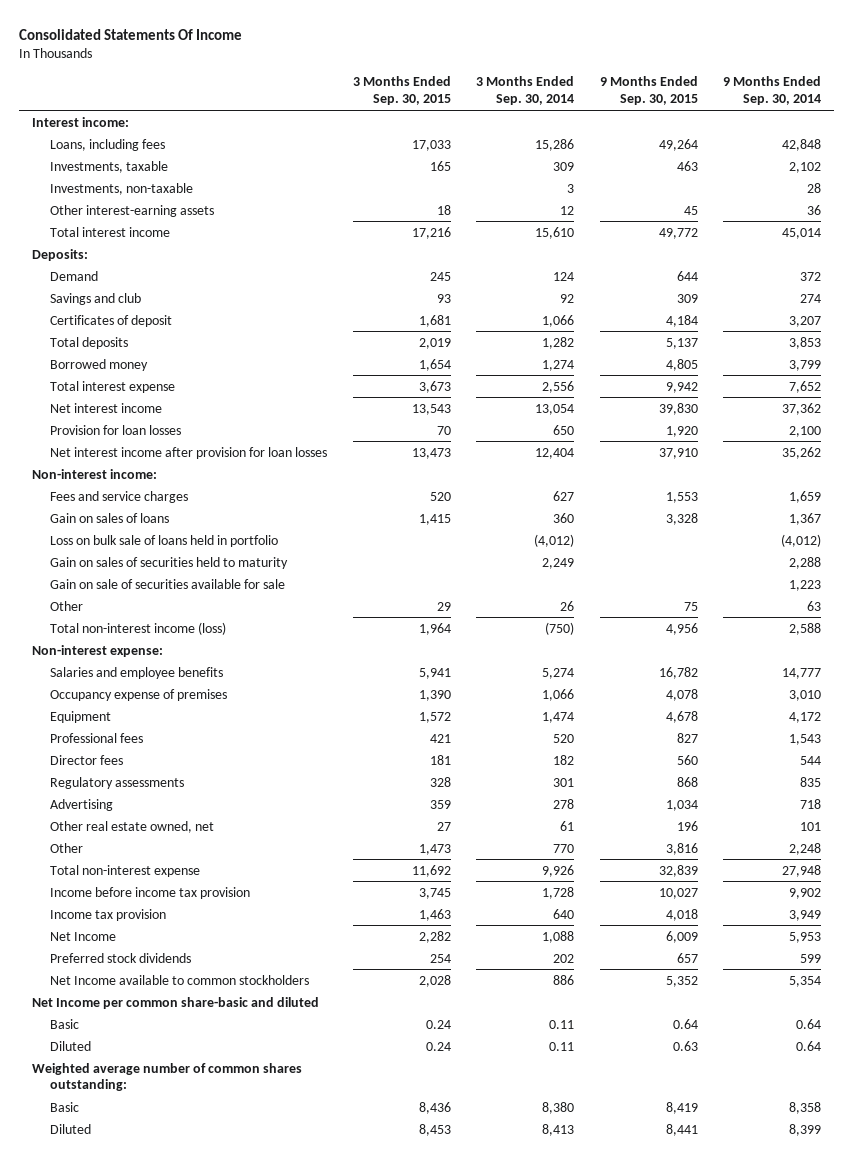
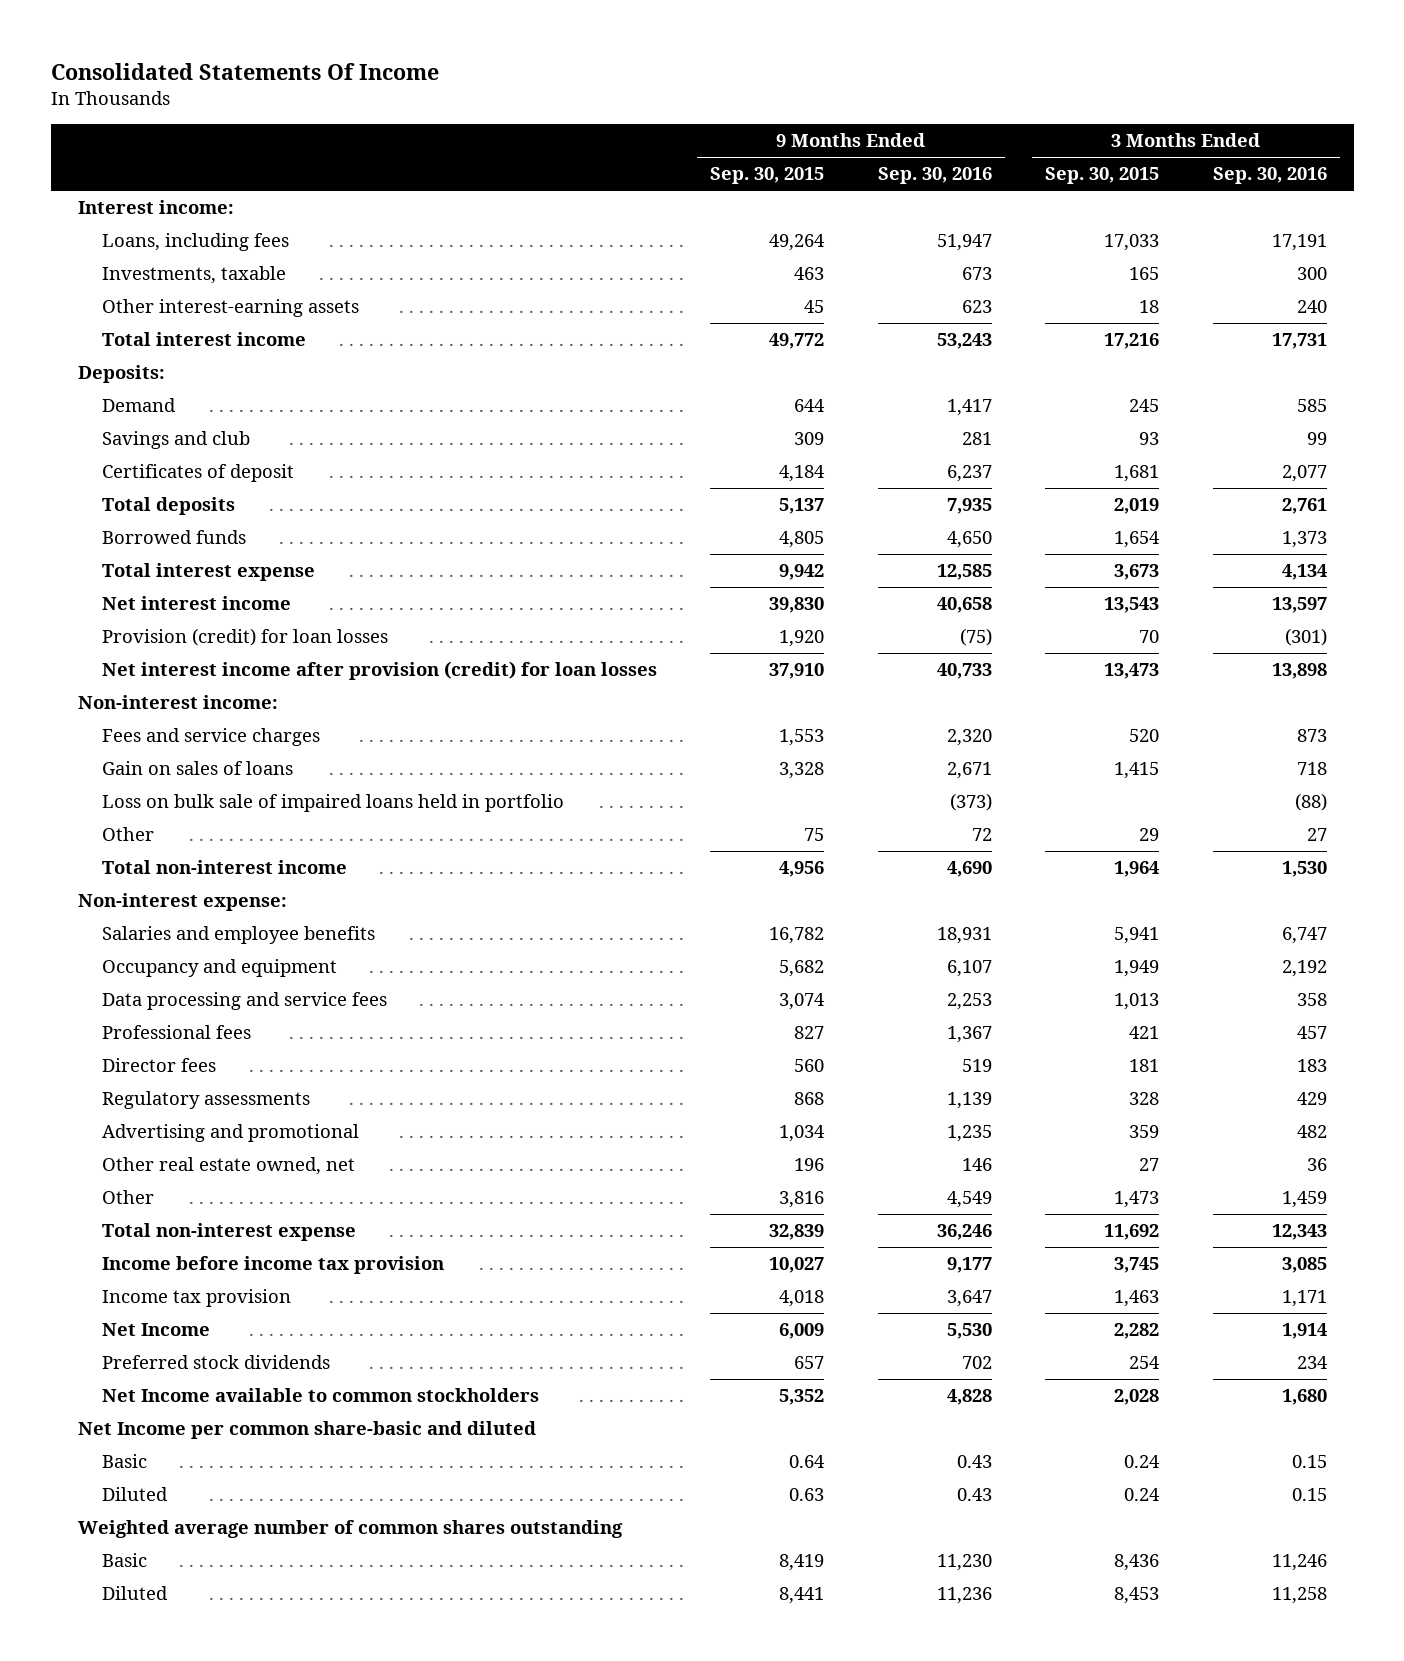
[476,76,575,106] 3 Months Ended Sep. 30, 2014 -> none
[723,76,822,106] 9 Months Ended Sep. 30, 2014 -> none
none -> [877,167,992,185] Sep. 30, 2016
none -> [1212,167,1327,185] Sep. 30, 2016
[50,182,194,195] Investments, non-taxable -> none
[50,358,149,371] Borrowed money -> [102,530,247,545] Borrowed funds
[50,424,182,435] Provision for loan losses -> [102,628,389,647] Provision (credit) for loan losses
[50,446,328,459] Net interest income after provision for loan losses -> [102,661,658,681] Net interest income after provision (credit) for loan losses
[50,556,289,569] Gain on sales of securities held to maturity -> none
[50,578,286,589] Gain on sale of securities available for sale -> none
[50,534,279,547] Loss on bulk sale of loans held in portfolio -> [102,794,565,813] Loss on bulk sale of impaired loans held in portfolio
[50,621,227,635] Total non-interest income (loss) -> [102,860,348,875] Total non-interest income
[50,688,228,701] Occupancy expense of premises -> none
[50,710,112,723] Equipment -> none
none -> [102,959,338,978] Occupancy and equipment
none -> [102,992,388,1011] Data processing and service fees
[50,798,114,811] Advertising -> [102,1124,360,1143] Advertising and promotional
[32,1062,303,1092] Weighted average number of common shares outstanding: -> [77,1520,623,1539] Weighted average number of common shares outstanding

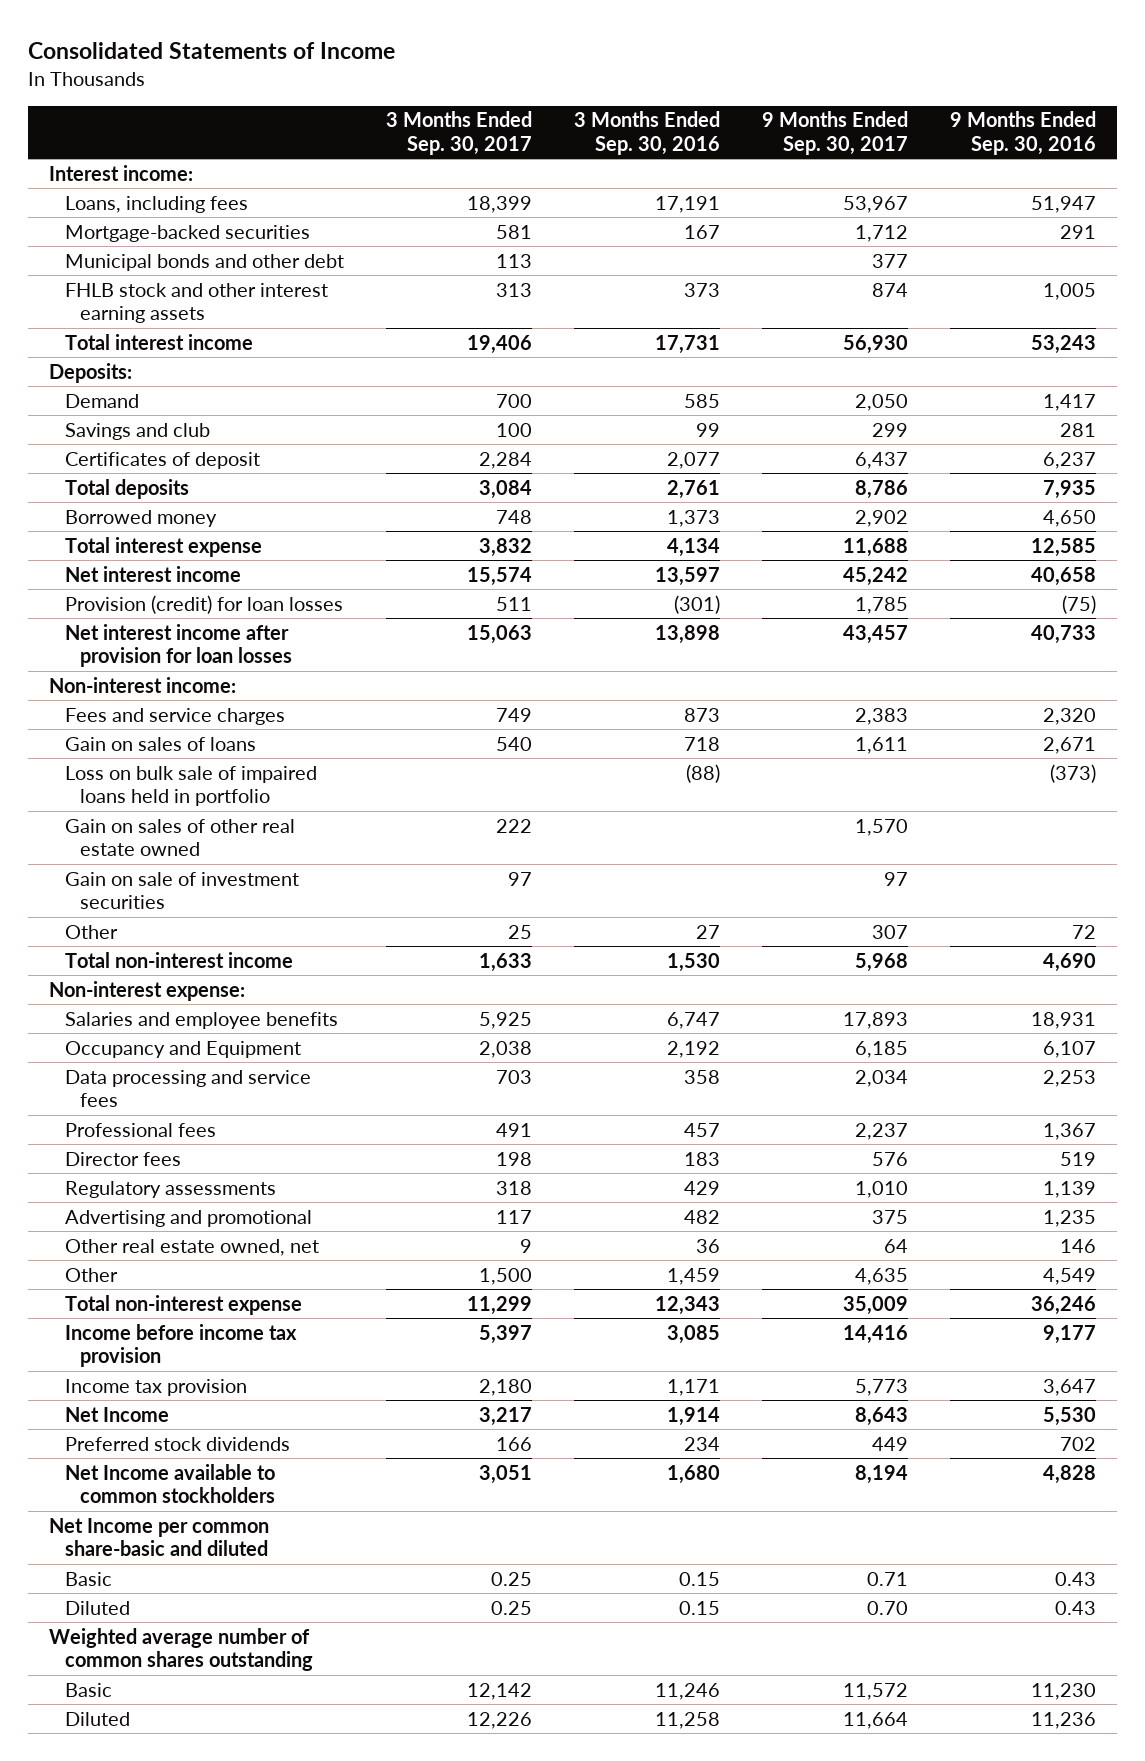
[50,62,439,80] Consolidated Statements Of Income -> [27,41,395,59] Consolidated Statements of Income
[710,167,825,185] Sep. 30, 2015 -> none
[1045,167,1160,185] Sep. 30, 2015 -> none
none -> [385,111,532,155] 3 Months Ended Sep. 30, 2017
none -> [762,111,909,155] 9 Months Ended Sep. 30, 2017
[102,266,287,285] Investments, taxable -> none
none -> [64,224,310,242] Mortgage-backed securities
none -> [64,253,344,271] Municipal bonds and other debt
[102,299,360,318] Other interest-earning assets -> [64,282,328,324] FHLB stock and other interest earning assets
[961,300,992,314] 623 -> [1043,282,1097,300] 1,005
[1296,300,1327,314] 240 -> [683,282,720,297] 373
[102,530,247,545] Borrowed funds -> [64,509,217,527] Borrowed money
[102,661,658,681] Net interest income after provision (credit) for loan losses -> [64,623,293,668] Net interest income after provision for loan losses
none -> [64,818,295,857] Gain on sales of other real estate owned
none -> [64,871,299,910] Gain on sale of investment securities
[102,959,338,978] Occupancy and equipment -> [64,1040,301,1058] Occupancy and Equipment

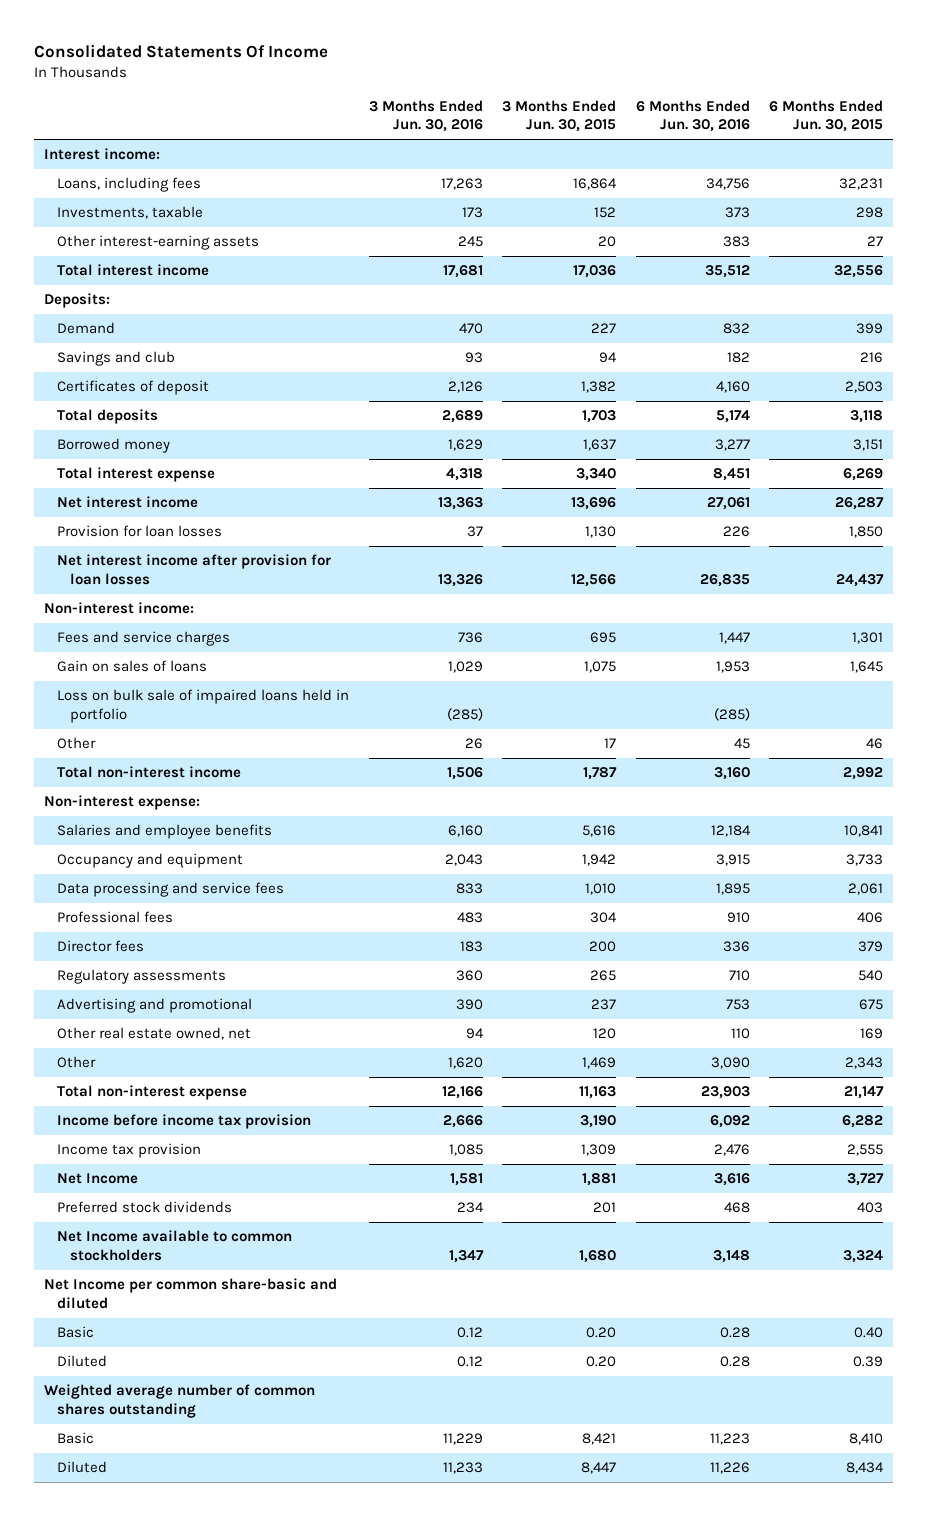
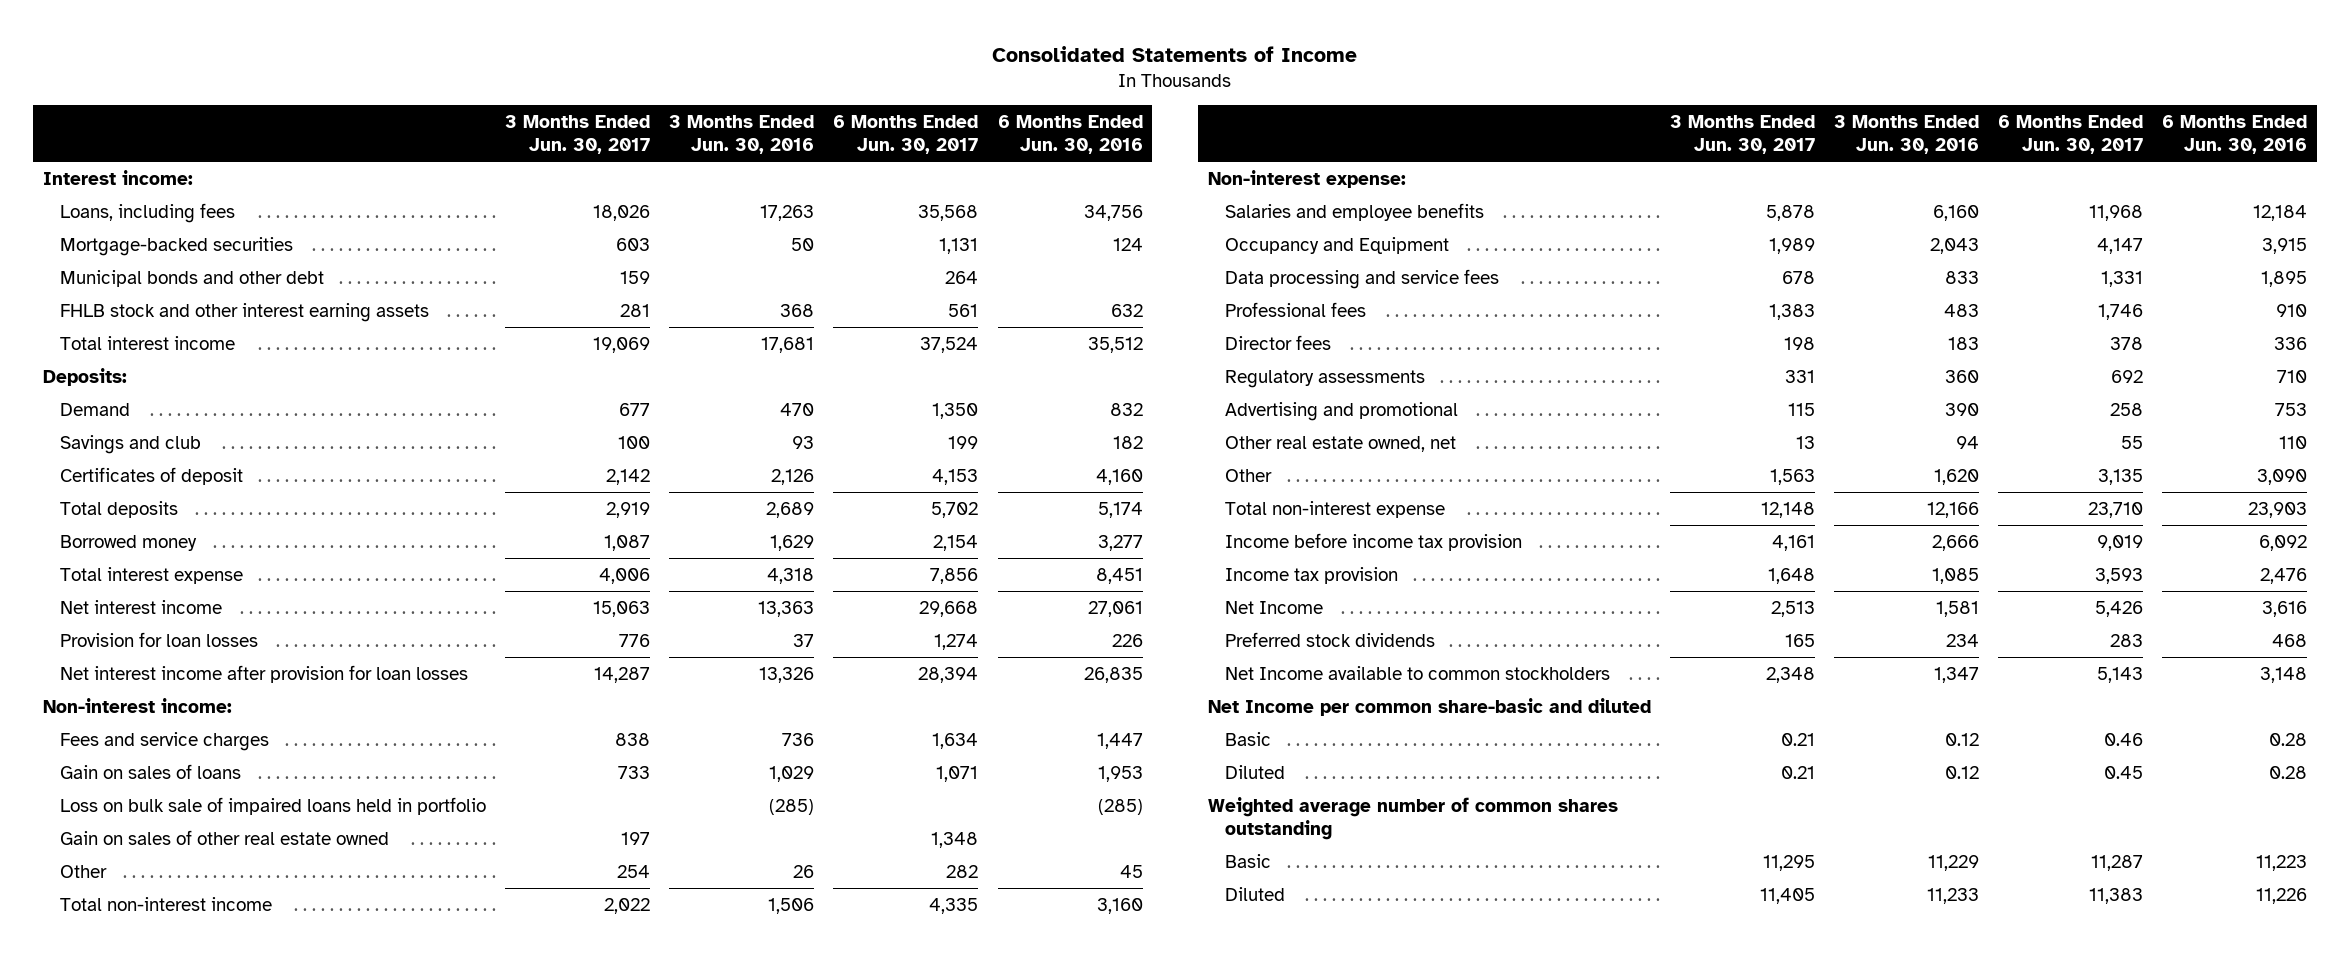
[33,43,328,58] Consolidated Statements Of Income -> [992,45,1358,62] Consolidated Statements of Income
[502,99,617,133] 3 Months Ended Jun. 30, 2015 -> none
[769,99,884,133] 6 Months Ended Jun. 30, 2015 -> none
none -> [505,114,651,155] 3 Months Ended Jun. 30, 2017
none -> [833,114,979,155] 6 Months Ended Jun. 30, 2017
[57,206,204,220] Investments, taxable -> none
none -> [59,236,293,256] Mortgage-backed securities
none -> [59,269,324,287] Municipal bonds and other debt
[57,235,260,251] Other interest-earning assets -> [59,302,429,322] FHLB stock and other interest earning assets
[457,236,483,248] 245 -> [780,303,815,317] 368
[722,236,750,248] 383 -> [1110,303,1143,317] 632
none -> [59,829,389,845] Gain on sales of other real estate owned
[57,853,244,869] Occupancy and equipment -> [1224,236,1449,254] Occupancy and Equipment

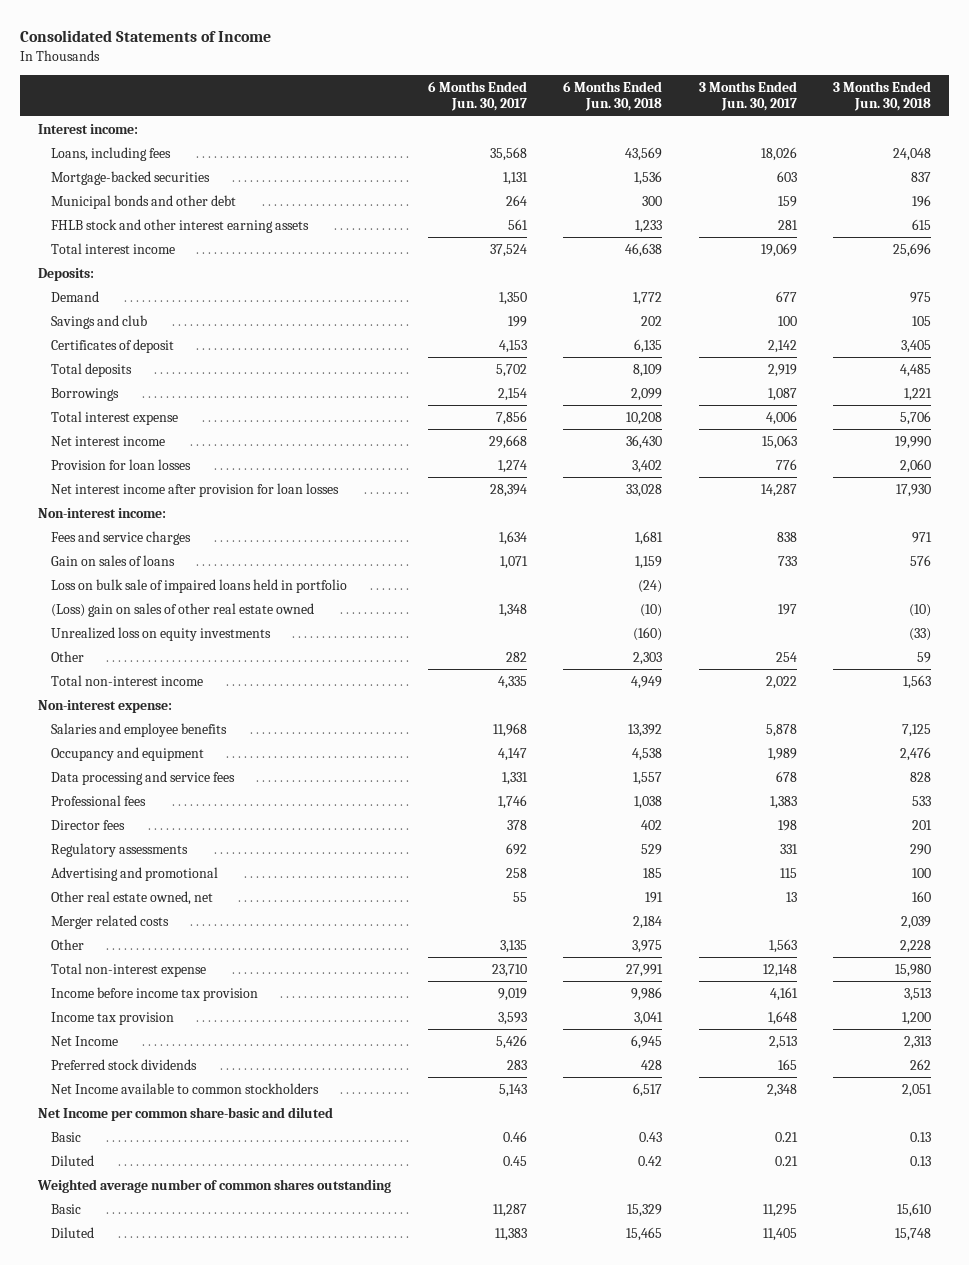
[669,114,815,155] 3 Months Ended Jun. 30, 2016 -> none
[997,114,1143,155] 6 Months Ended Jun. 30, 2016 -> none
none -> [563,80,663,112] 6 Months Ended Jun. 30, 2018
none -> [833,80,932,112] 3 Months Ended Jun. 30, 2018
[59,534,197,551] Borrowed money -> [50,387,119,401] Borrowings
[59,829,389,845] Gain on sales of other real estate owned -> [50,602,314,617] (Loss) gain on sales of other real estate owned
none -> [50,626,271,641] Unrealized loss on equity investments
[1224,236,1449,254] Occupancy and Equipment -> [50,746,204,761] Occupancy and equipment
none -> [50,914,169,929] Merger related costs

